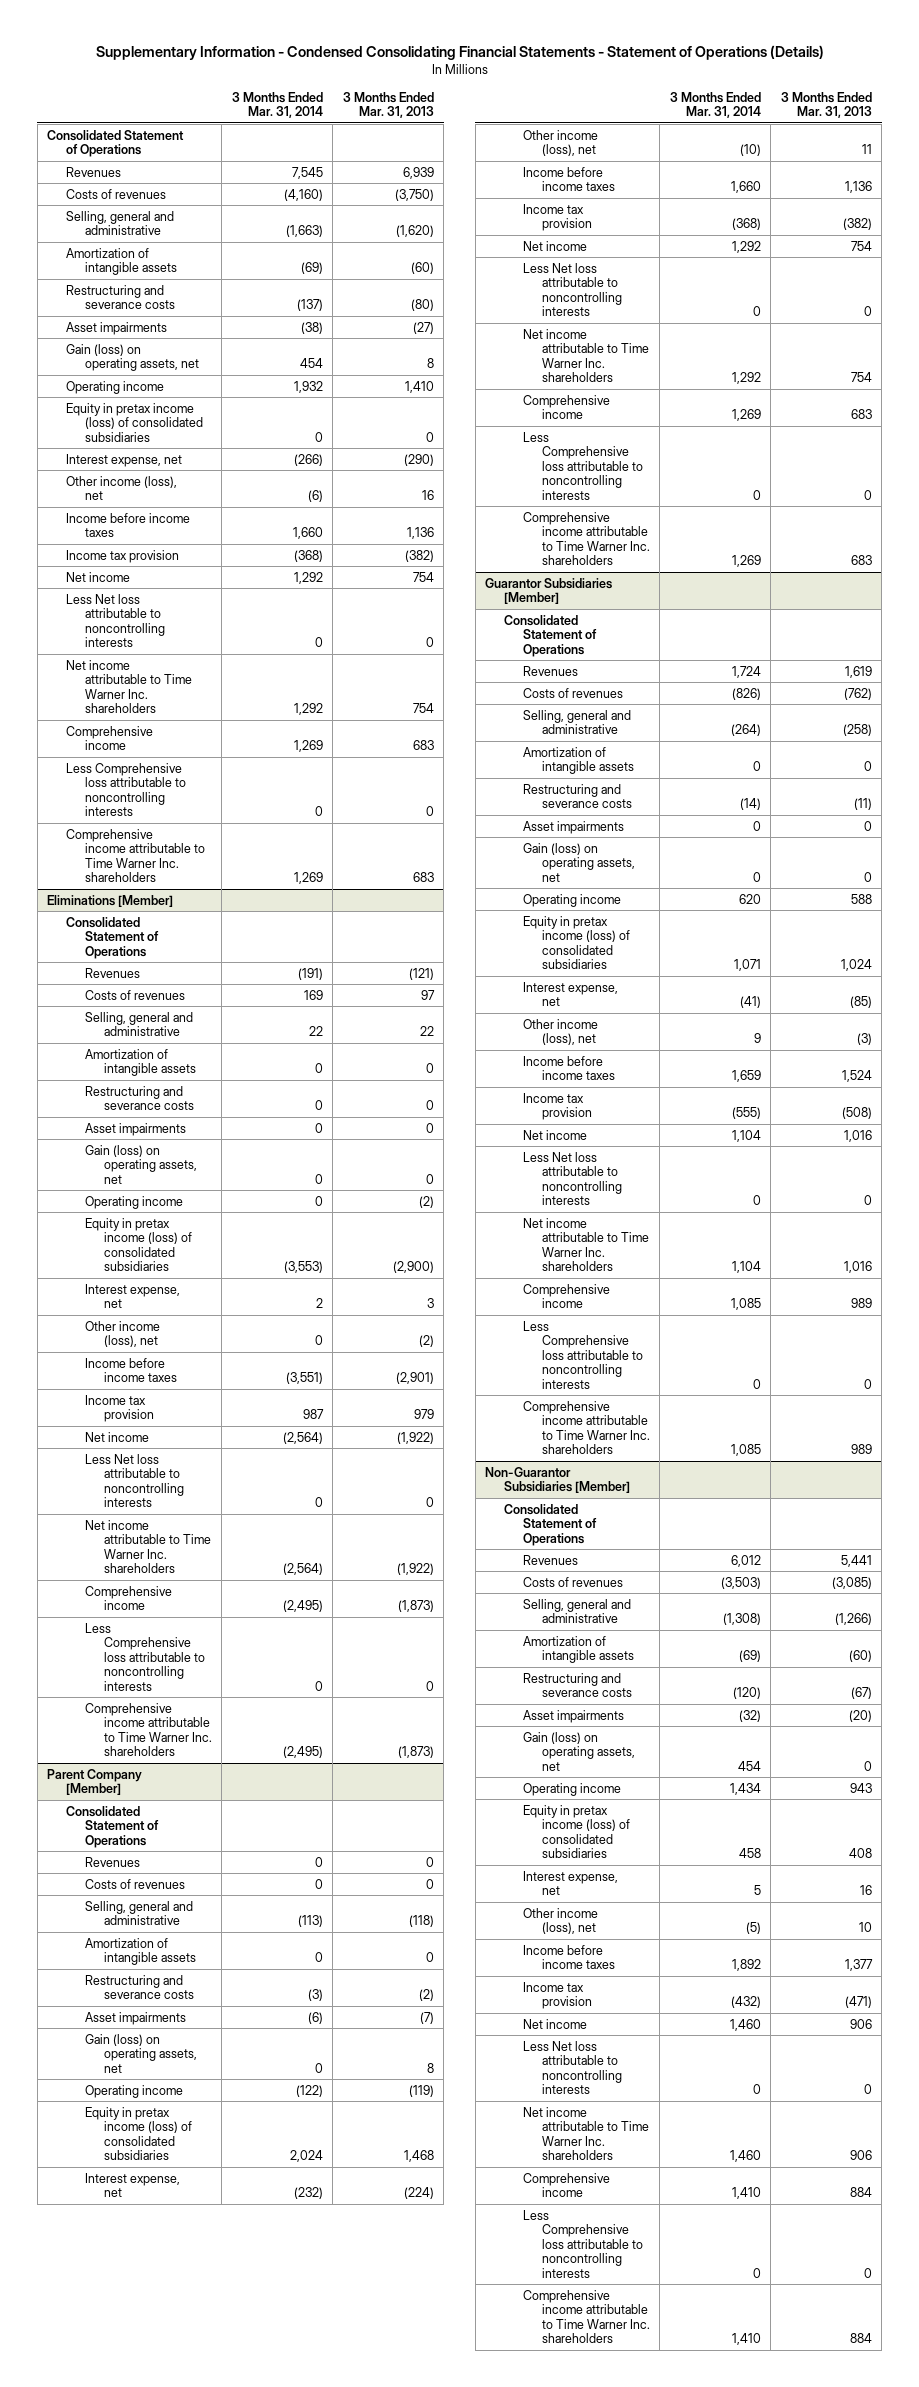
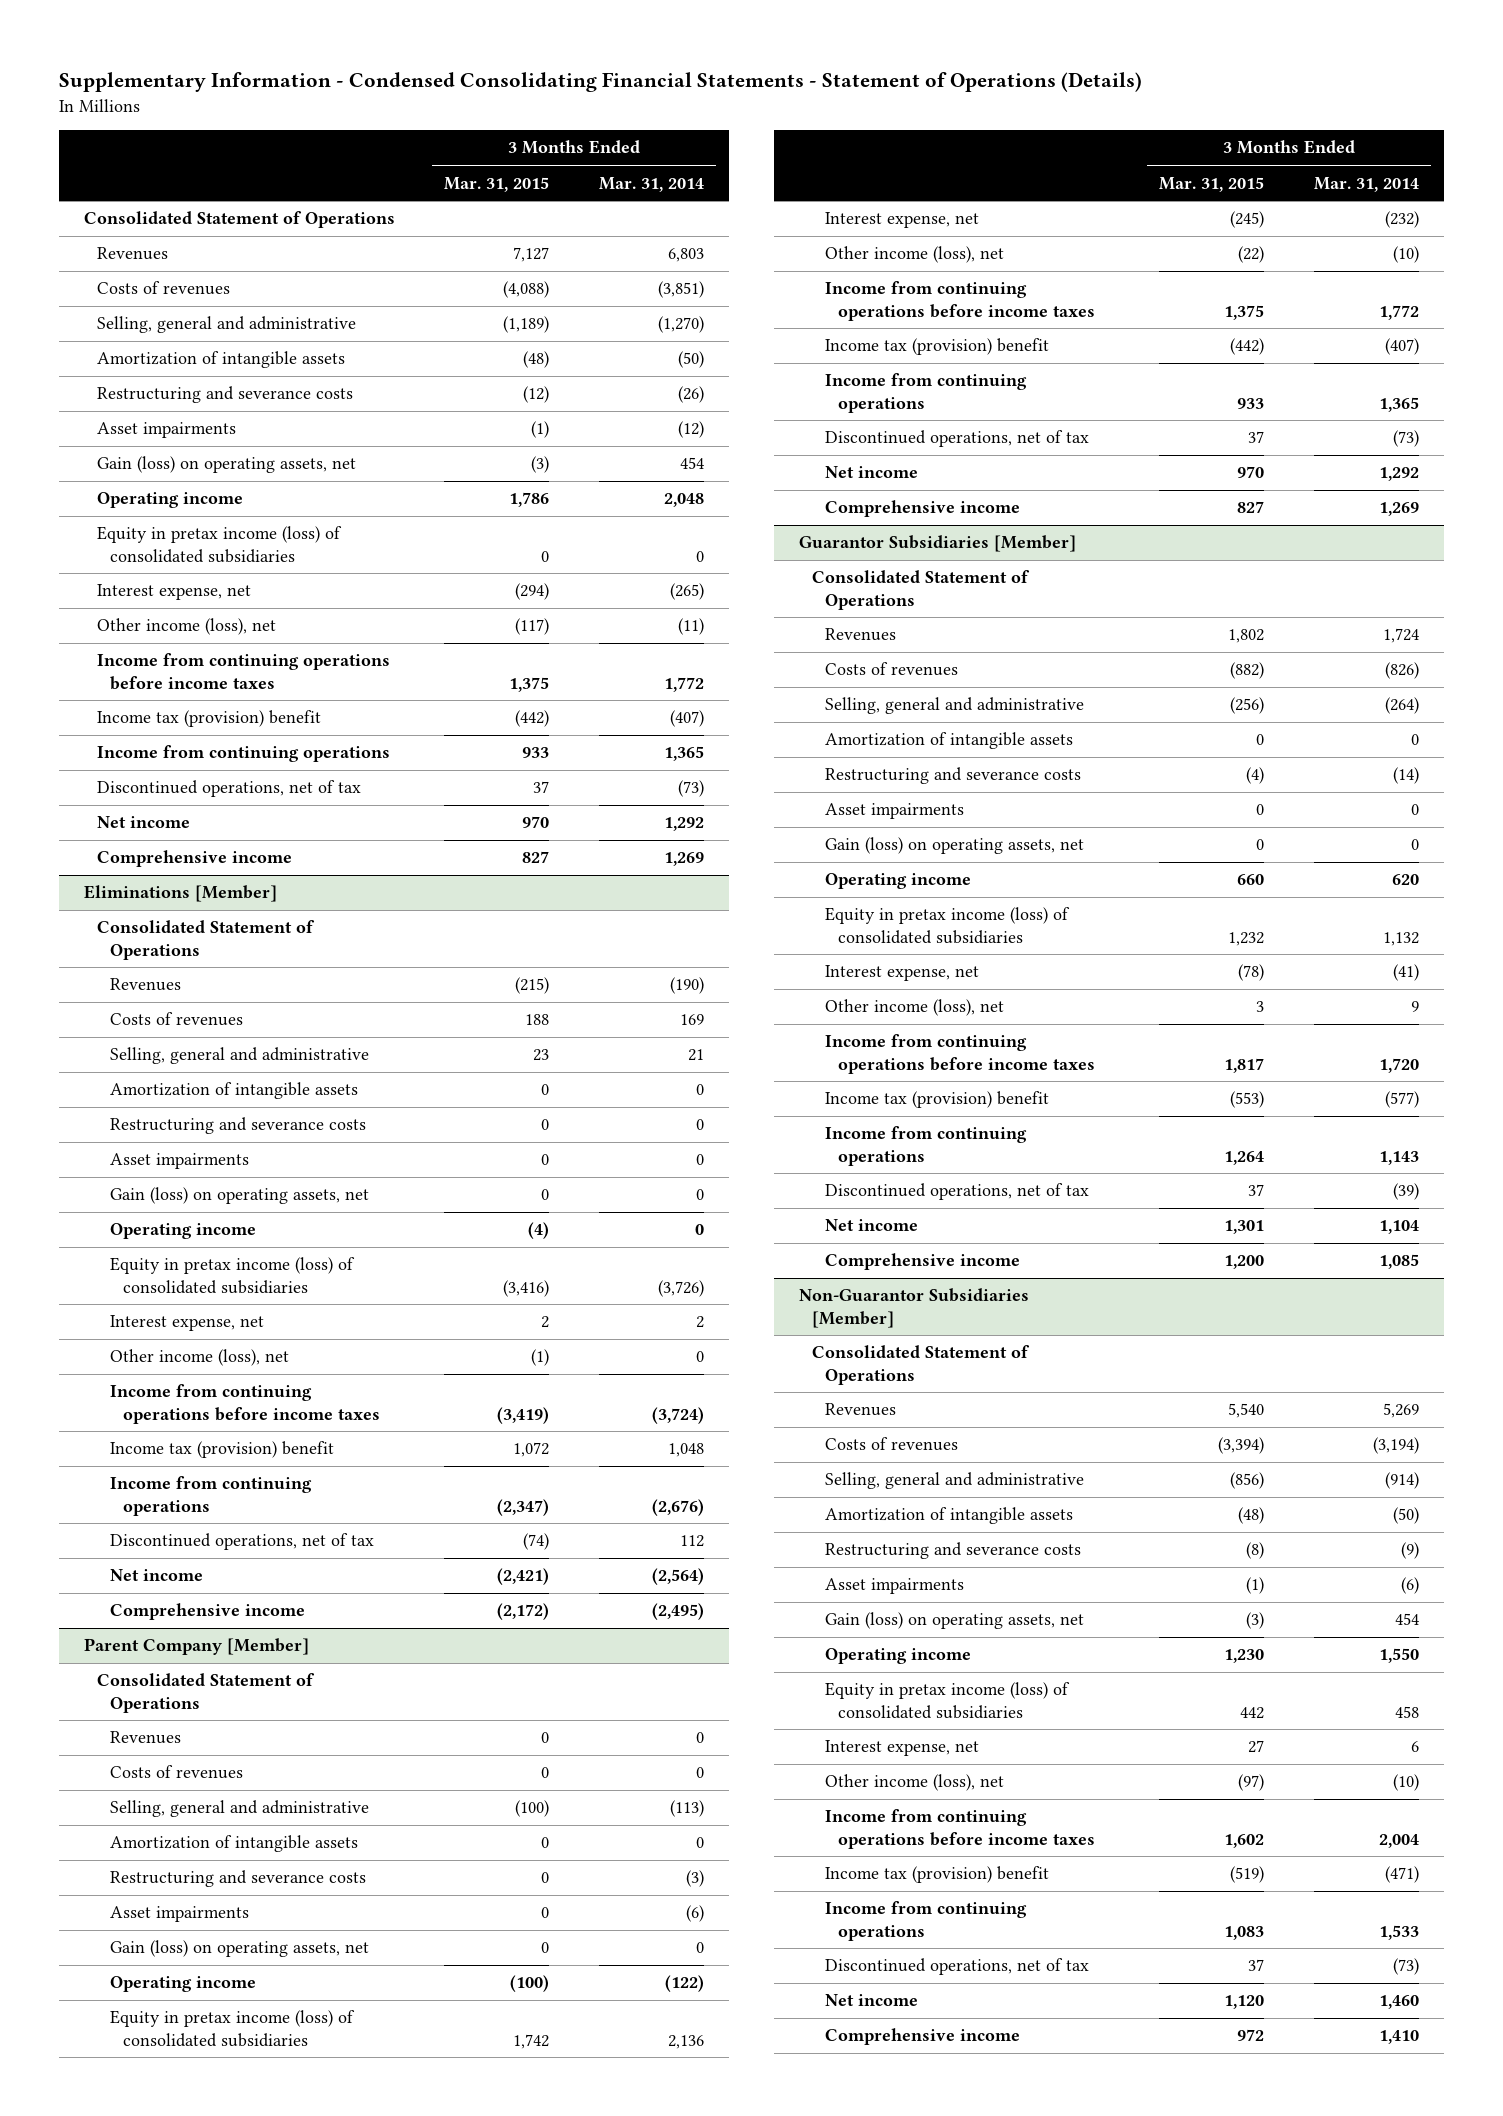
[342,91,434,119] 3 Months Ended Mar. 31, 2013 -> none
none -> [444,176,550,192] Mar. 31, 2015
[291,166,323,179] 7,545 -> [667,248,704,263] 6,803
[283,188,323,201] (4,160) -> [657,281,704,299] (3,851)
[285,225,323,238] (1,663) -> [657,316,704,334] (1,270)
[300,262,323,275] (69) -> [677,351,704,369] (50)
[296,299,323,312] (137) -> [677,386,704,404] (26)
[300,321,323,334] (38) -> [677,421,704,439] (12)
[293,380,323,393] 1,932 -> [663,493,704,508] 2,048
[293,453,323,466] (266) -> [669,583,704,601] (265)
[307,490,323,503] (6) -> [677,618,704,636] (11)
[66,512,191,538] Income before income taxes -> [96,653,390,690] Income from continuing operations before income taxes
[292,527,323,540] 1,660 -> [663,676,704,692] 1,772
[66,549,180,563] Income tax provision -> [96,710,321,728] Income tax (provision) benefit
[293,549,323,562] (368) -> [669,710,704,728] (407)
none -> [96,745,390,763] Income from continuing operations
none -> [96,780,361,798] Discontinued operations, net of tax
[66,593,166,648] Less Net loss attributable to noncontrolling interests -> none
[66,659,193,714] Net income attributable to Time Warner Inc. shareholders -> none
[66,762,187,817] Less Comprehensive loss attributable to noncontrolling interests -> none
[66,828,206,883] Comprehensive income attributable to Time Warner Inc. shareholders -> none
[297,967,323,980] (191) -> [669,977,704,995] (190)
[308,1026,323,1037] 22 -> [687,1049,704,1062] 21
[283,1261,323,1274] (3,553) -> [657,1279,704,1297] (3,726)
[85,1357,178,1383] Income before income taxes -> [109,1384,381,1424] Income from continuing operations before income taxes
[285,1372,323,1385] (3,551) -> [651,1406,704,1424] (3,724)
[85,1394,155,1423] Income tax provision -> [109,1441,334,1459] Income tax (provision) benefit
[302,1409,324,1420] 987 -> [667,1443,704,1458] 1,048
none -> [109,1476,312,1516] Income from continuing operations
none -> [109,1533,374,1551] Discontinued operations, net of tax
[85,1453,185,1508] Less Net loss attributable to noncontrolling interests -> none
[85,1519,212,1574] Net income attributable to Time Warner Inc. shareholders -> none
[85,1622,206,1692] Less Comprehensive loss attributable to noncontrolling interests -> none
[85,1702,213,1757] Comprehensive income attributable to Time Warner Inc. shareholders -> none
[289,2150,323,2163] 2,024 -> [667,2034,704,2049] 2,136
[523,166,616,192] Income before income taxes -> [824,281,1095,321] Income from continuing operations before income taxes
[730,181,761,194] 1,660 -> [1378,304,1419,320] 1,772
[523,203,593,232] Income tax provision -> [824,338,1049,356] Income tax (provision) benefit
[731,218,761,231] (368) -> [1384,338,1419,356] (407)
none -> [824,373,1027,413] Income from continuing operations
none -> [824,430,1089,448] Discontinued operations, net of tax
[523,262,623,317] Less Net loss attributable to noncontrolling interests -> none
[523,328,650,383] Net income attributable to Time Warner Inc. shareholders -> none
[523,431,644,501] Less Comprehensive loss attributable to noncontrolling interests -> none
[523,511,651,566] Comprehensive income attributable to Time Warner Inc. shareholders -> none
[733,959,761,972] 1,071 -> [1382,931,1419,946] 1,132
[523,1055,616,1081] Income before income taxes -> [824,1034,1095,1074] Income from continuing operations before income taxes
[731,1070,761,1083] 1,659 -> [1378,1057,1419,1073] 1,720
[523,1092,593,1121] Income tax provision -> [824,1091,1049,1109] Income tax (provision) benefit
[731,1107,761,1120] (555) -> [1384,1091,1419,1109] (577)
none -> [824,1126,1027,1166] Income from continuing operations
none -> [824,1183,1089,1201] Discontinued operations, net of tax
[523,1151,623,1206] Less Net loss attributable to noncontrolling interests -> none
[523,1217,650,1272] Net income attributable to Time Warner Inc. shareholders -> none
[523,1320,644,1390] Less Comprehensive loss attributable to noncontrolling interests -> none
[523,1400,651,1455] Comprehensive income attributable to Time Warner Inc. shareholders -> none
[730,1554,761,1567] 6,012 -> [1382,1403,1419,1419] 5,269
[720,1576,761,1589] (3,503) -> [1372,1437,1419,1455] (3,194)
[722,1613,761,1626] (1,308) -> [1384,1472,1419,1490] (914)
[738,1650,761,1663] (69) -> [1392,1507,1419,1525] (50)
[732,1687,761,1700] (120) -> [1400,1542,1419,1560] (9)
[738,1709,761,1722] (32) -> [1400,1577,1419,1595] (6)
[729,1782,761,1795] 1,434 -> [1378,1648,1419,1664] 1,550
[753,1885,761,1896] 5 -> [1410,1741,1419,1753] 6
[745,1922,761,1935] (5) -> [1392,1774,1419,1792] (10)
[523,1944,616,1970] Income before income taxes -> [824,1809,1095,1849] Income from continuing operations before income taxes
[731,1959,761,1972] 1,892 -> [1378,1833,1419,1848] 2,004
[523,1981,593,2010] Income tax provision -> [824,1866,1049,1884] Income tax (provision) benefit
[730,1996,761,2009] (432) -> [1384,1866,1419,1884] (471)
none -> [824,1901,1027,1941] Income from continuing operations
none -> [824,1958,1089,1976] Discontinued operations, net of tax
[523,2040,623,2095] Less Net loss attributable to noncontrolling interests -> none
[523,2106,650,2161] Net income attributable to Time Warner Inc. shareholders -> none
[523,2209,644,2279] Less Comprehensive loss attributable to noncontrolling interests -> none
[523,2289,651,2344] Comprehensive income attributable to Time Warner Inc. shareholders -> none

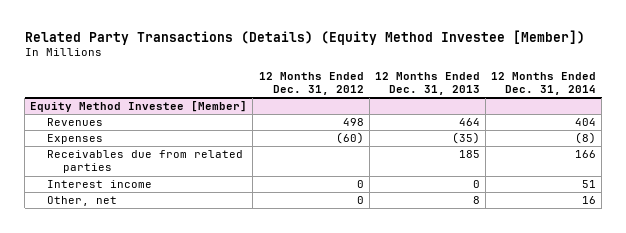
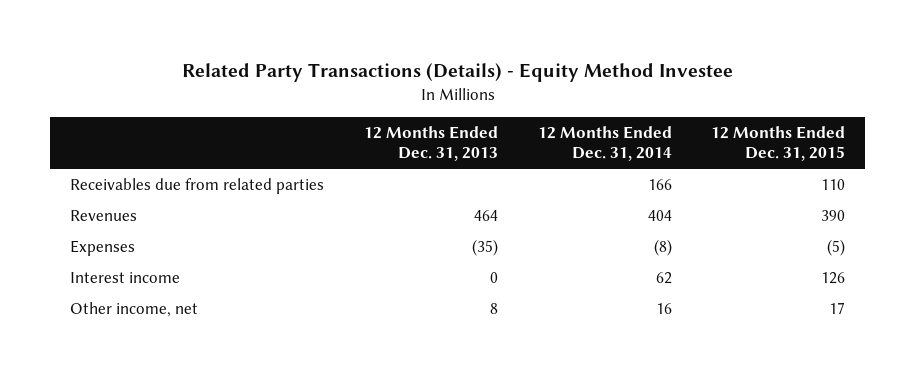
[24,29,585,45] Related Party Transactions (Details) (Equity Method Investee [Member]) -> [181,62,733,82] Related Party Transactions (Details) - Equity Method Investee
[258,71,364,95] 12 Months Ended Dec. 31, 2012 -> none
none -> [711,126,846,162] 12 Months Ended Dec. 31, 2015
[30,101,248,113] Equity Method Investee [Member] -> none
none -> [70,178,325,195] Receivables due from related parties
[46,150,243,174] Receivables due from related parties -> none
[582,180,597,189] 51 -> [655,272,672,285] 62
[46,196,117,207] Other, net -> [70,302,199,318] Other income, net

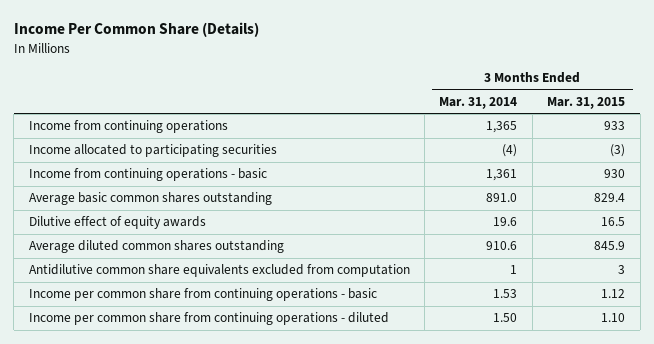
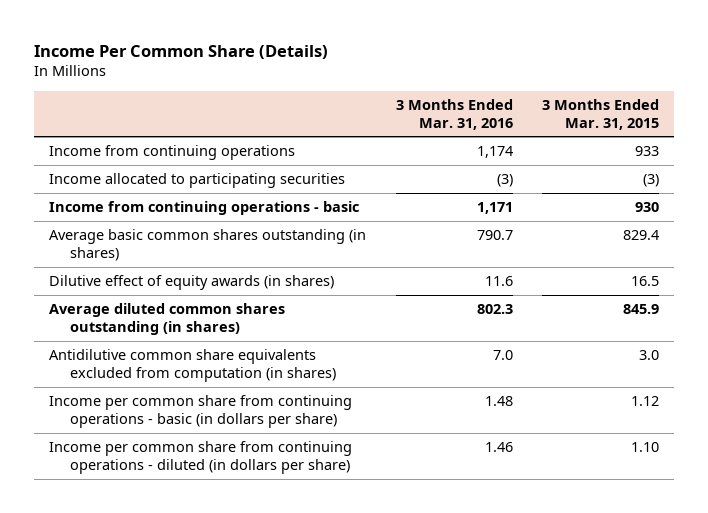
[439,97,518,110] Mar. 31, 2014 -> none
none -> [395,98,513,130] 3 Months Ended Mar. 31, 2016
[28,192,272,206] Average basic common shares outstanding -> [48,229,366,262] Average basic common shares outstanding (in shares)
[28,216,206,230] Dilutive effect of equity awards -> [48,275,334,291] Dilutive effect of equity awards (in shares)
[28,240,284,254] Average diluted common shares outstanding -> [48,303,285,336] Average diluted common shares outstanding (in shares)
[28,264,410,278] Antidilutive common share equivalents excluded from computation -> [48,349,337,383] Antidilutive common share equivalents excluded from computation (in shares)
[618,265,626,275] 3 -> [639,350,660,361] 3.0
[28,288,377,302] Income per common share from continuing operations - basic -> [48,395,352,429] Income per common share from continuing operations - basic (in dollars per share)
[28,312,389,326] Income per common share from continuing operations - diluted -> [48,441,352,475] Income per common share from continuing operations - diluted (in dollars per share)

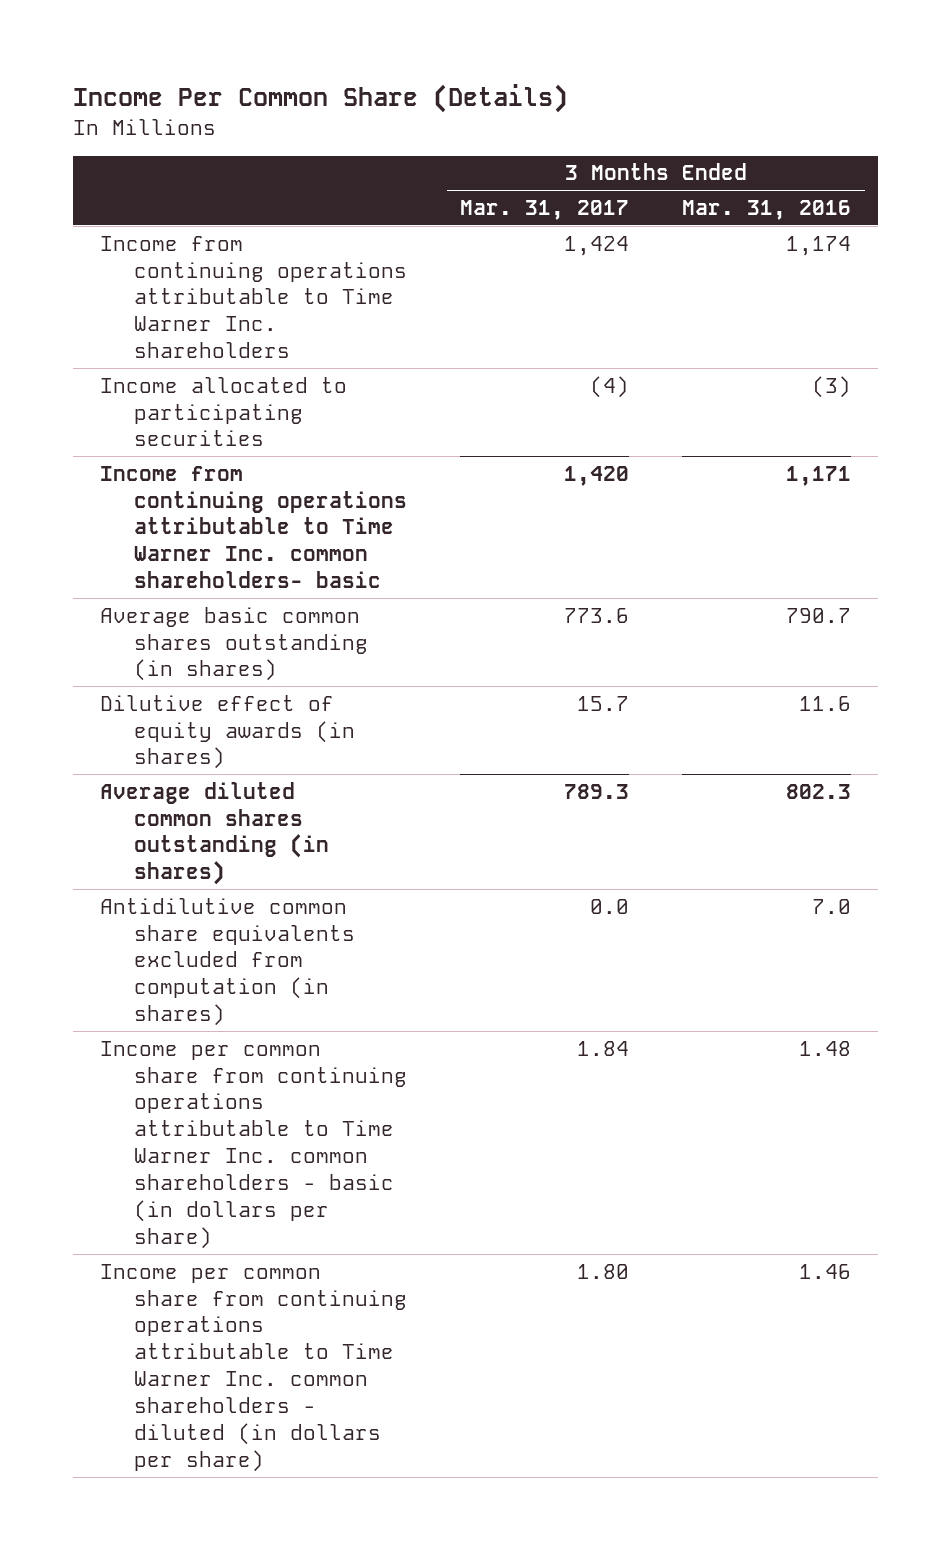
[542,98,660,130] 3 Months Ended Mar. 31, 2015 -> none
none -> [459,200,629,221] Mar. 31, 2017
[48,145,295,161] Income from continuing operations -> [99,235,407,359] Income from continuing operations attributable to Time Warner Inc. shareholders
[48,201,359,216] Income from continuing operations - basic -> [99,465,407,589] Income from continuing operations attributable to Time Warner Inc. common shareholders- basic
[48,395,352,429] Income per common share from continuing operations - basic (in dollars per share) -> [99,1040,407,1249] Income per common share from continuing operations attributable to Time Warner Inc. common shareholders - basic (in dollars per share)
[48,441,352,475] Income per common share from continuing operations - diluted (in dollars per share) -> [99,1263,407,1472] Income per common share from continuing operations attributable to Time Warner Inc. common shareholders - diluted (in dollars per share)

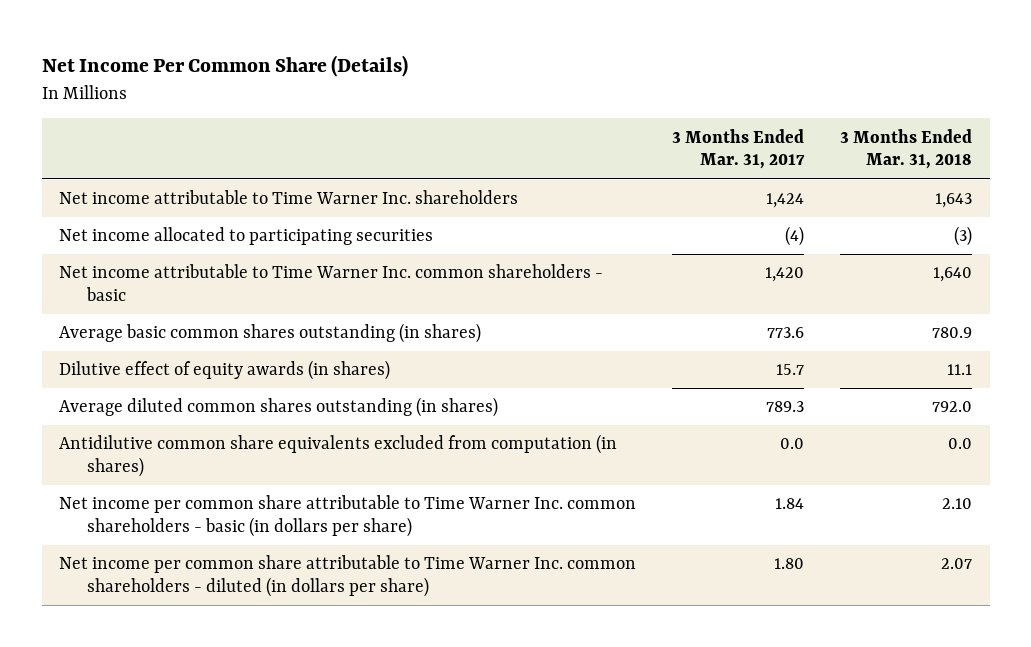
[72,83,568,113] Income Per Common Share (Details) -> [41,55,408,78] Net Income Per Common Share (Details)
[682,200,852,221] Mar. 31, 2016 -> none
none -> [839,128,972,170] 3 Months Ended Mar. 31, 2018
[99,235,407,359] Income from continuing operations attributable to Time Warner Inc. shareholders -> [59,190,519,205] Net income attributable to Time Warner Inc. shareholders
[99,376,347,447] Income allocated to participating securities -> [59,227,434,246] Net income allocated to participating securities
[99,465,407,589] Income from continuing operations attributable to Time Warner Inc. common shareholders- basic -> [59,264,604,302] Net income attributable to Time Warner Inc. common shareholders - basic
[99,1040,407,1249] Income per common share from continuing operations attributable to Time Warner Inc. common shareholders - basic (in dollars per share) -> [59,495,637,538] Net income per common share attributable to Time Warner Inc. common shareholders - basic (in dollars per share)
[99,1263,407,1472] Income per common share from continuing operations attributable to Time Warner Inc. common shareholders - diluted (in dollars per share) -> [59,555,637,598] Net income per common share attributable to Time Warner Inc. common shareholders - diluted (in dollars per share)

